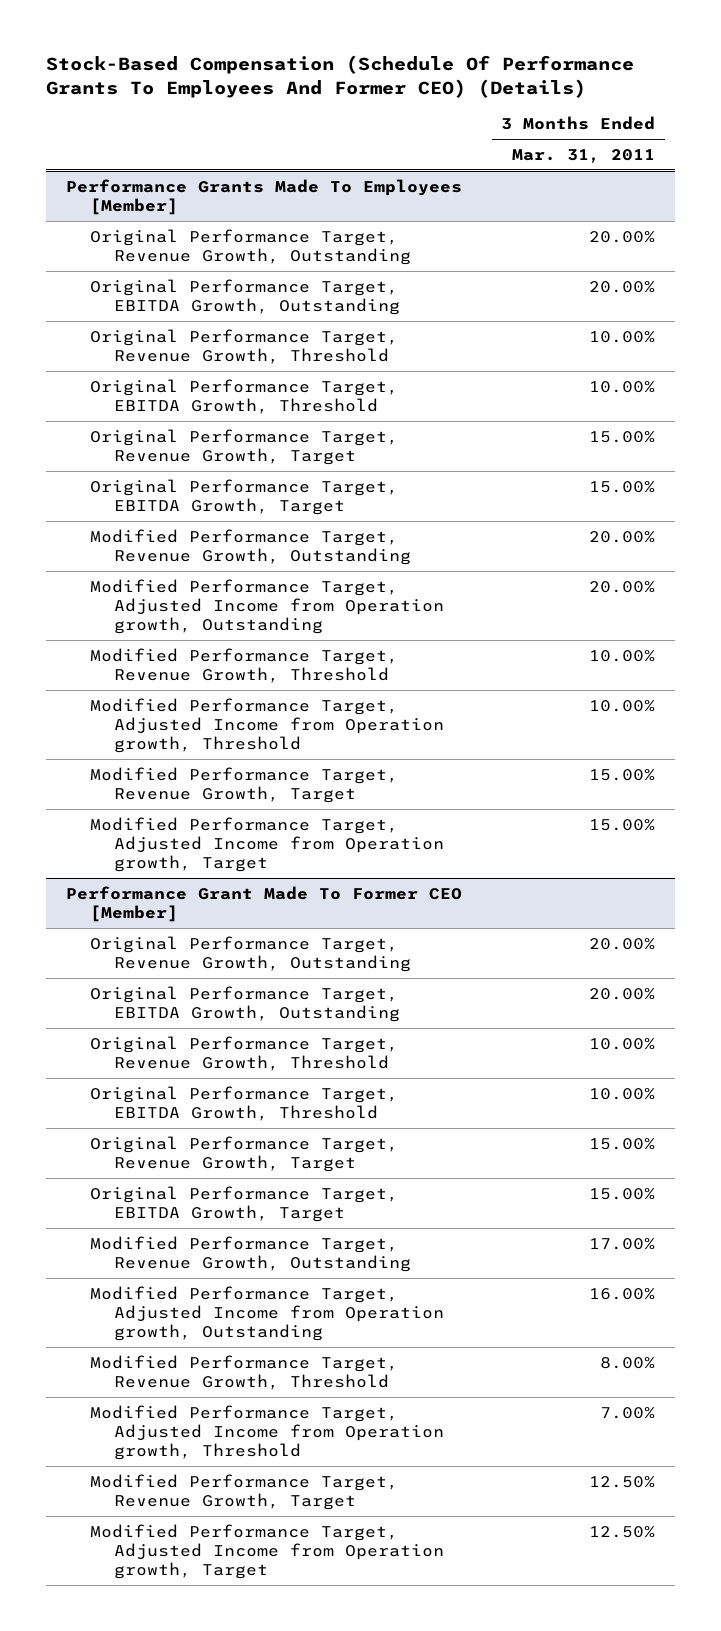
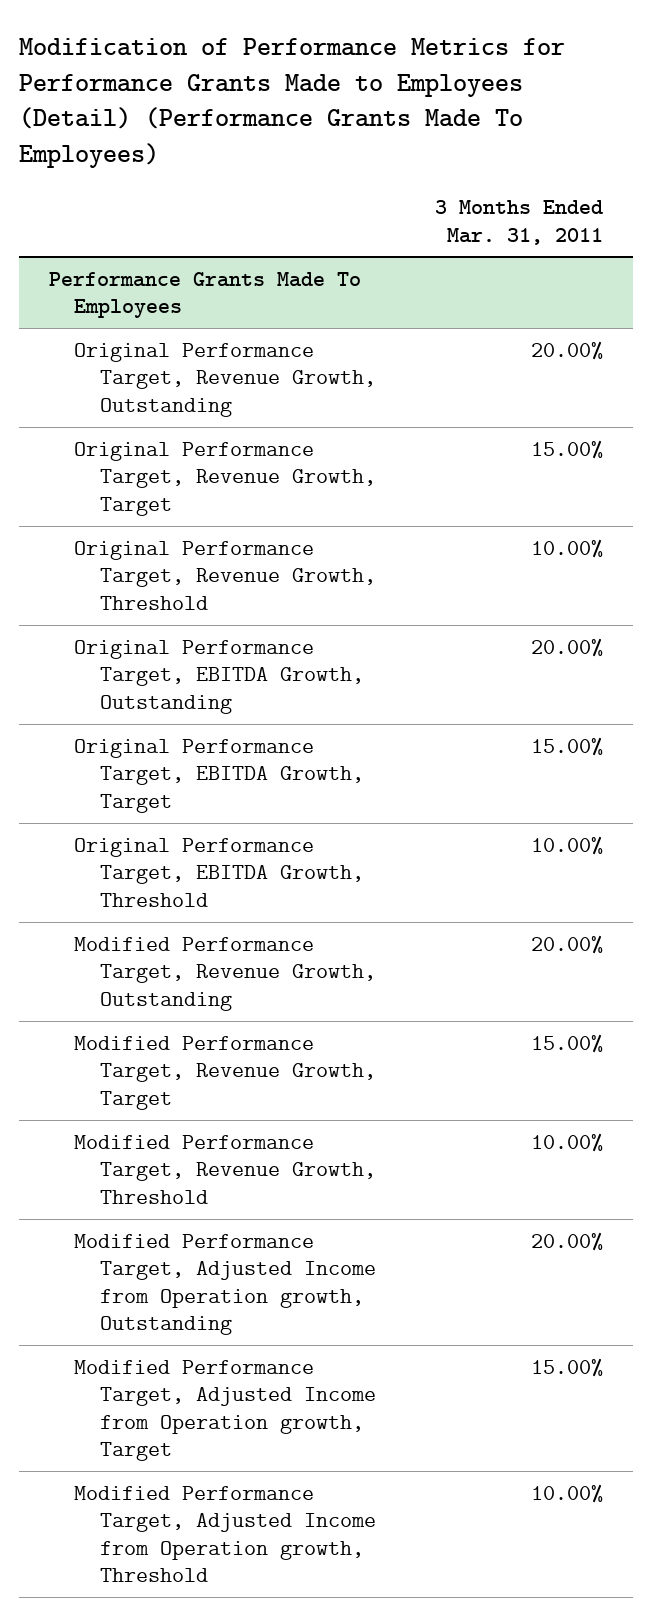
[46,54,635,98] Stock-Based Compensation (Schedule Of Performance Grants To Employees And Former CEO) (Details) -> [19,38,566,169] Modification of Performance Metrics for Performance Grants Made to Employees (Detail) (Performance Grants Made To Employees)
[65,178,462,215] Performance Grants Made To Employees [Member] -> [48,271,361,319] Performance Grants Made To Employees
[89,278,400,315] Original Performance Target, EBITDA Growth, Outstanding -> none
[89,328,398,364] Original Performance Target, Revenue Growth, Threshold -> none
[89,378,398,414] Original Performance Target, EBITDA Growth, Threshold -> none
none -> [74,540,376,610] Original Performance Target, Revenue Growth, Threshold
none -> [74,639,364,714] Original Performance Target, EBITDA Growth, Outstanding
none -> [74,837,364,907] Original Performance Target, EBITDA Growth, Threshold
[89,578,444,635] Modified Performance Target, Adjusted Income from Operation growth, Outstanding -> none
[89,647,398,683] Modified Performance Target, Revenue Growth, Threshold -> none
[89,697,444,754] Modified Performance Target, Adjusted Income from Operation growth, Threshold -> none
none -> [74,1134,376,1204] Modified Performance Target, Revenue Growth, Threshold
none -> [74,1233,376,1336] Modified Performance Target, Adjusted Income from Operation growth, Outstanding
[65,885,462,922] Performance Grant Made To Former CEO [Member] -> none
[89,935,411,972] Original Performance Target, Revenue Growth, Outstanding -> none
[89,985,400,1022] Original Performance Target, EBITDA Growth, Outstanding -> none
[89,1035,398,1071] Original Performance Target, Revenue Growth, Threshold -> none
[89,1085,398,1121] Original Performance Target, EBITDA Growth, Threshold -> none
[89,1135,398,1172] Original Performance Target, Revenue Growth, Target -> none
[89,1185,398,1222] Original Performance Target, EBITDA Growth, Target -> none
[89,1235,411,1272] Modified Performance Target, Revenue Growth, Outstanding -> none
[89,1285,444,1342] Modified Performance Target, Adjusted Income from Operation growth, Outstanding -> none
[89,1354,398,1390] Modified Performance Target, Revenue Growth, Threshold -> none
[89,1473,398,1510] Modified Performance Target, Revenue Growth, Target -> none
[89,1523,444,1580] Modified Performance Target, Adjusted Income from Operation growth, Target -> none
[600,1406,656,1419] 7.00% -> [531,1483,604,1503] 10.00%

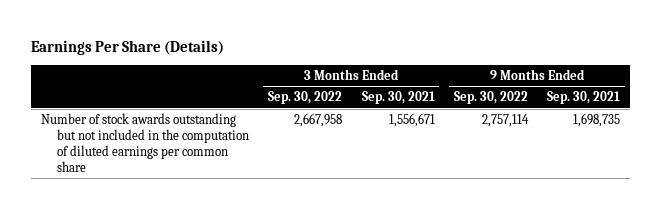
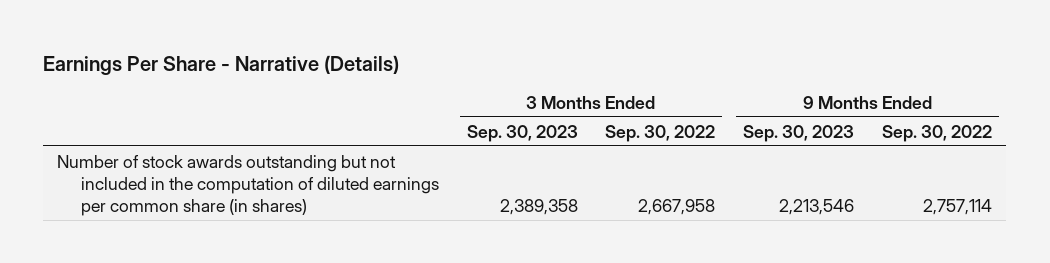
[31,39,225,55] Earnings Per Share (Details) -> [43,54,400,75] Earnings Per Share - Narrative (Details)
[361,91,435,105] Sep. 30, 2021 -> none
[547,91,621,105] Sep. 30, 2021 -> none
none -> [466,124,578,142] Sep. 30, 2023
none -> [743,124,855,142] Sep. 30, 2023
[41,113,249,172] Number of stock awards outstanding but not included in the computation of diluted earnings per common share -> [57,154,439,217] Number of stock awards outstanding but not included in the computation of diluted earnings per common share (in shares)

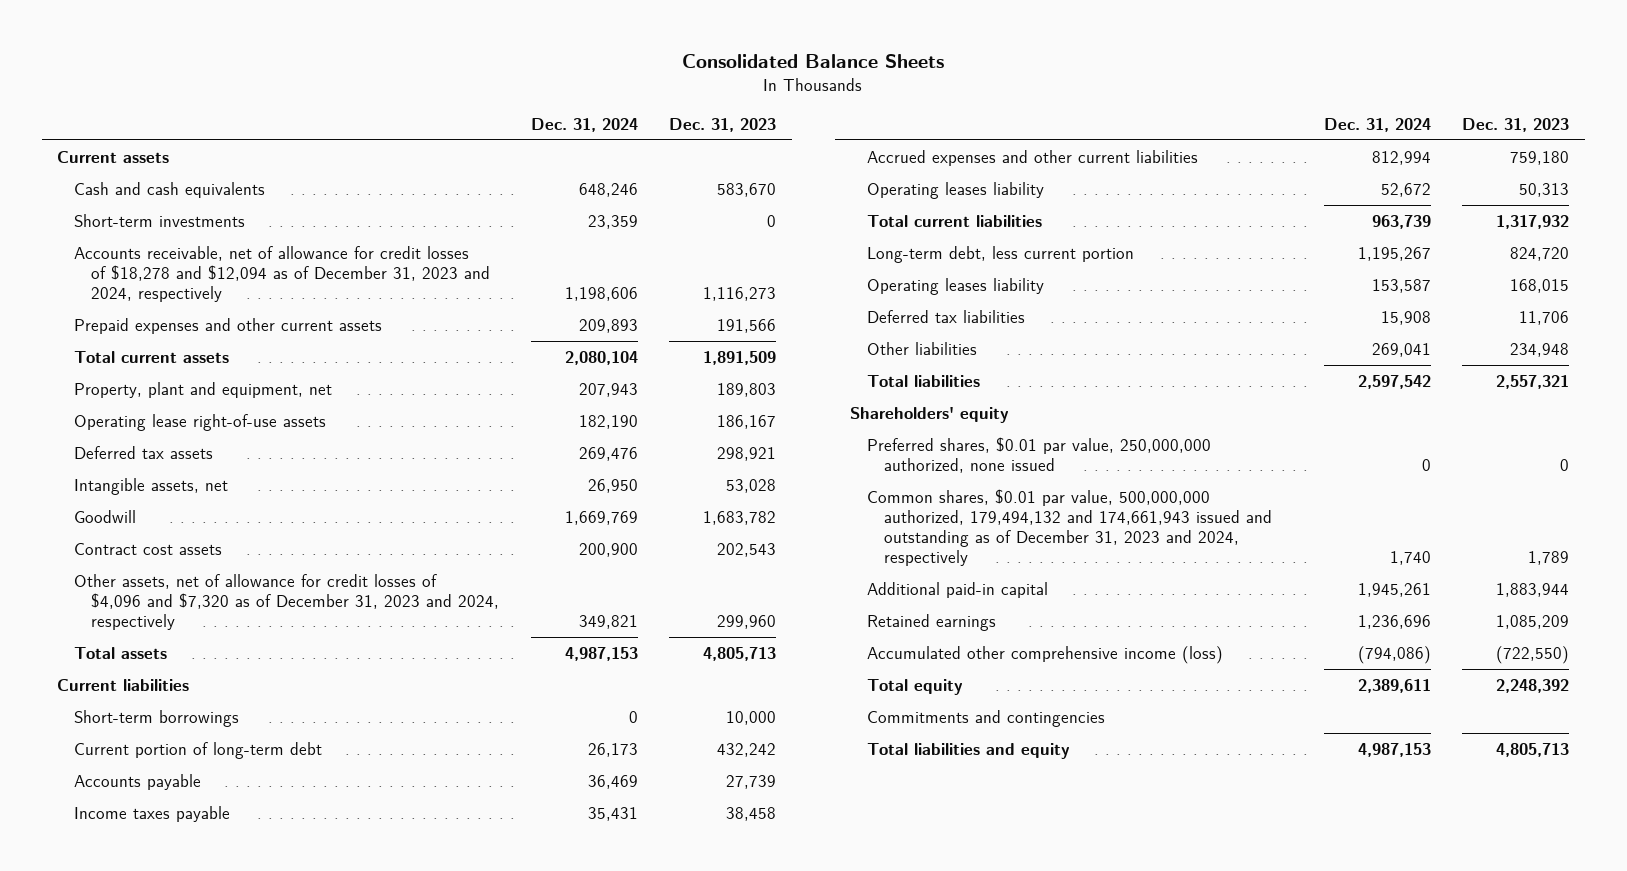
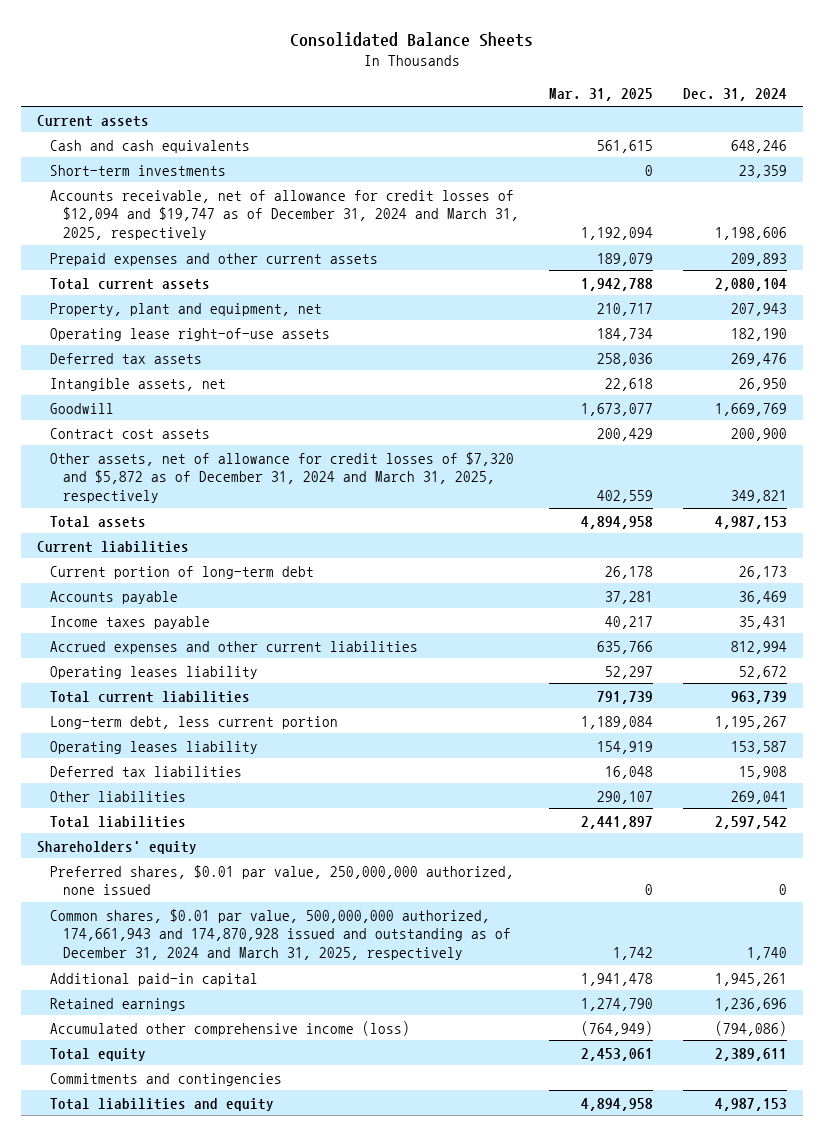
[669,117,777,132] Dec. 31, 2023 -> none
none -> [549,88,654,102] Mar. 31, 2025
[74,245,491,302] Accounts receivable, net of allowance for credit losses of $18,278 and $12,094 as of December 31, 2023 and 2024, respectively -> [49,189,519,241] Accounts receivable, net of allowance for credit losses of $12,094 and $19,747 as of December 31, 2024 and March 31, 2025, respectively
[74,573,500,630] Other assets, net of allowance for credit losses of $4,096 and $7,320 as of December 31, 2023 and 2024, respectively -> [49,451,514,504] Other assets, net of allowance for credit losses of $7,320 and $5,872 as of December 31, 2024 and March 31, 2025, respectively
[74,709,240,727] Short-term borrowings -> none
[867,488,1272,566] Common shares, $0.01 par value, 500,000,000 authorized, 179,494,132 and 174,661,943 issued and outstanding as of December 31, 2023 and 2024, respectively -> [49,908,511,961] Common shares, $0.01 par value, 500,000,000 authorized, 174,661,943 and 174,870,928 issued and outstanding as of December 31, 2024 and March 31, 2025, respectively

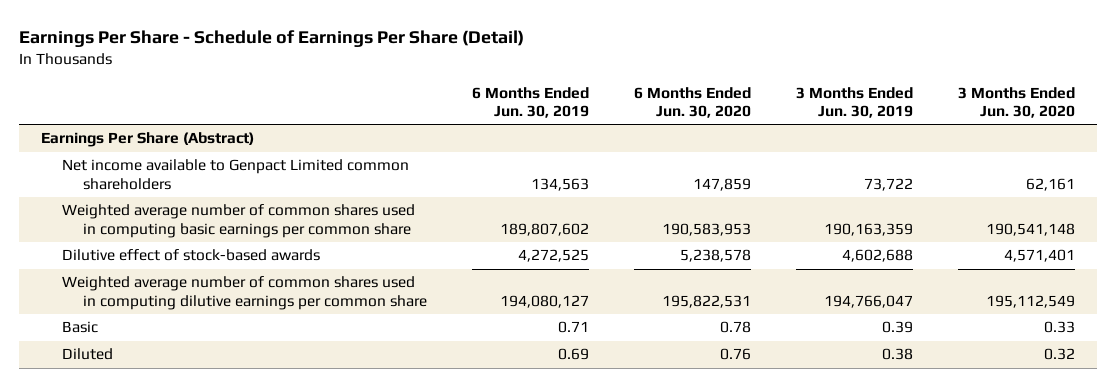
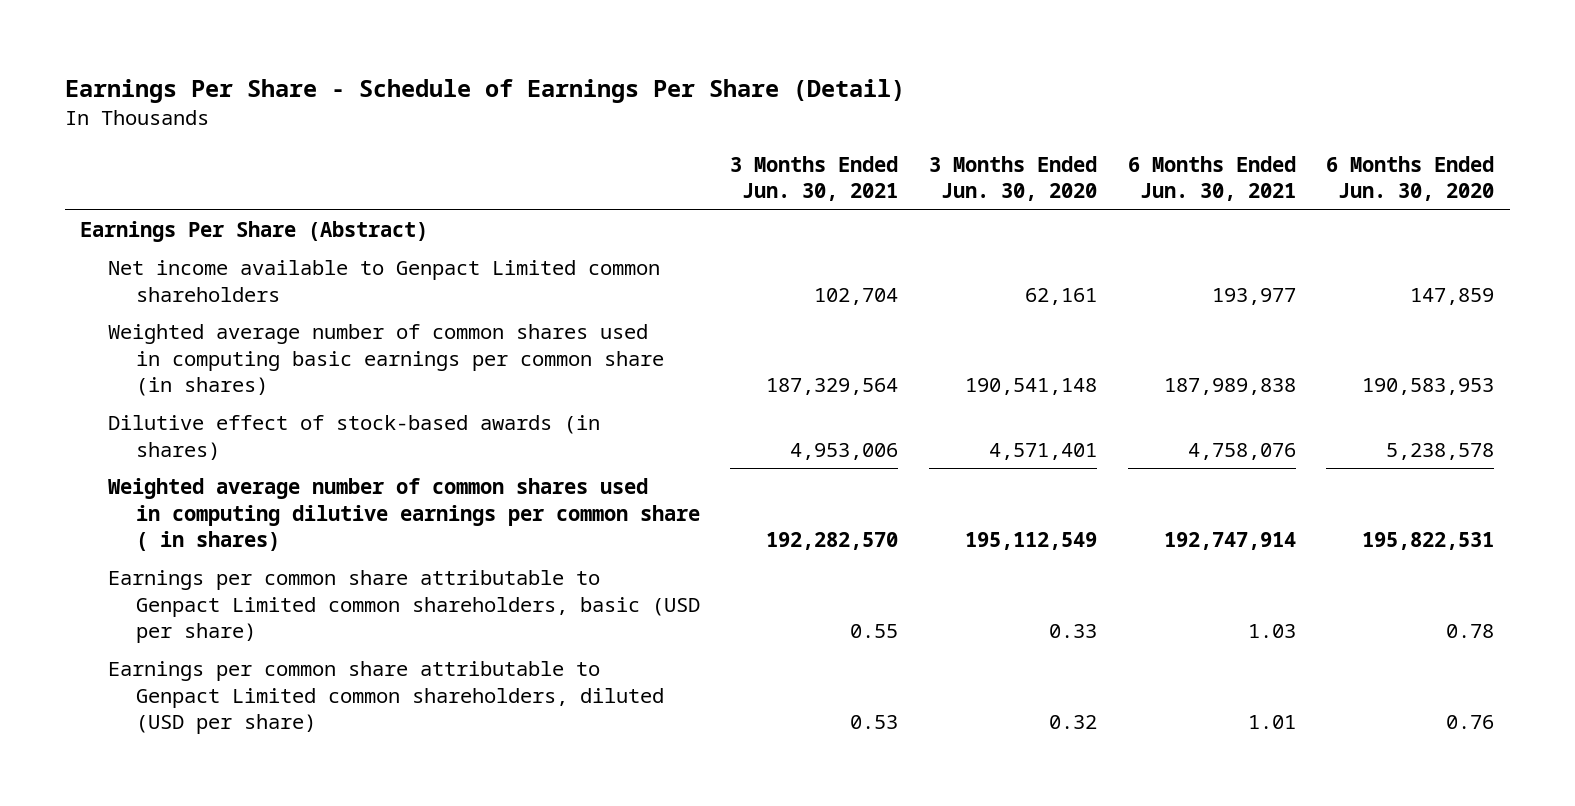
[471,86,589,119] 6 Months Ended Jun. 30, 2019 -> none
[795,86,913,119] 3 Months Ended Jun. 30, 2019 -> none
none -> [730,155,899,201] 3 Months Ended Jun. 30, 2021
none -> [1127,155,1296,201] 6 Months Ended Jun. 30, 2021
[61,204,415,238] Weighted average number of common shares used in computing basic earnings per common share -> [107,324,664,397] Weighted average number of common shares used in computing basic earnings per common share (in shares)
[61,249,320,262] Dilutive effect of stock-based awards -> [107,415,600,460] Dilutive effect of stock-based awards (in shares)
[61,276,427,310] Weighted average number of common shares used in computing dilutive earnings per common share -> [107,478,700,552] Weighted average number of common shares used in computing dilutive earnings per common share ( in shares)
[61,321,98,334] Basic -> [107,570,700,644] Earnings per common share attributable to Genpact Limited common shareholders, basic (USD per share)
[61,348,113,361] Diluted -> [107,661,664,735] Earnings per common share attributable to Genpact Limited common shareholders, diluted (USD per share)

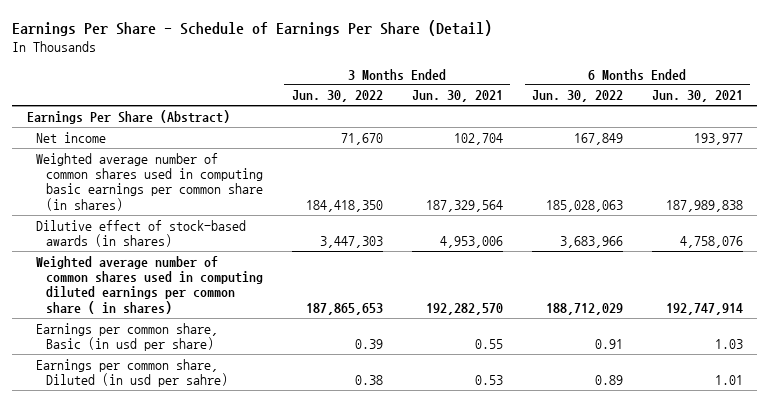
[928,155,1097,201] 3 Months Ended Jun. 30, 2020 -> none
[1326,155,1495,201] 6 Months Ended Jun. 30, 2020 -> none
none -> [291,90,383,103] Jun. 30, 2022
none -> [531,90,623,103] Jun. 30, 2022
[107,260,660,302] Net income available to Genpact Limited common shareholders -> [36,131,107,143] Net income
[107,478,700,552] Weighted average number of common shares used in computing dilutive earnings per common share ( in shares) -> [36,255,263,314] Weighted average number of common shares used in computing diluted earnings per common share ( in shares)
[107,570,700,644] Earnings per common share attributable to Genpact Limited common shareholders, basic (USD per share) -> [36,322,219,351] Earnings per common share, Basic (in usd per share)
[107,661,664,735] Earnings per common share attributable to Genpact Limited common shareholders, diluted (USD per share) -> [36,358,228,387] Earnings per common share, Diluted (in usd per sahre)

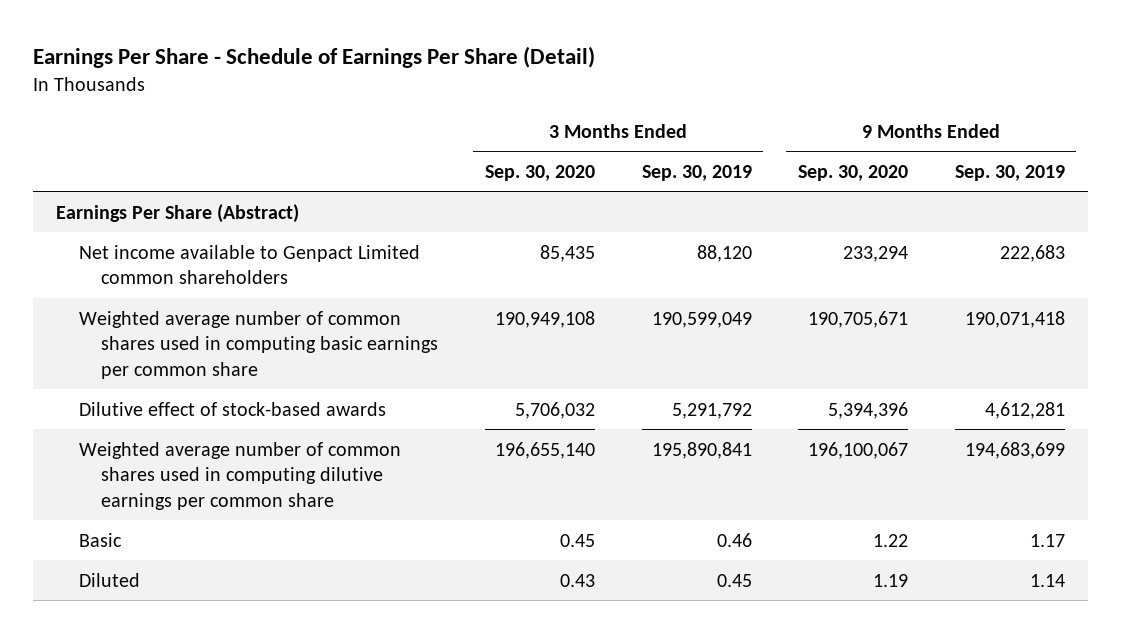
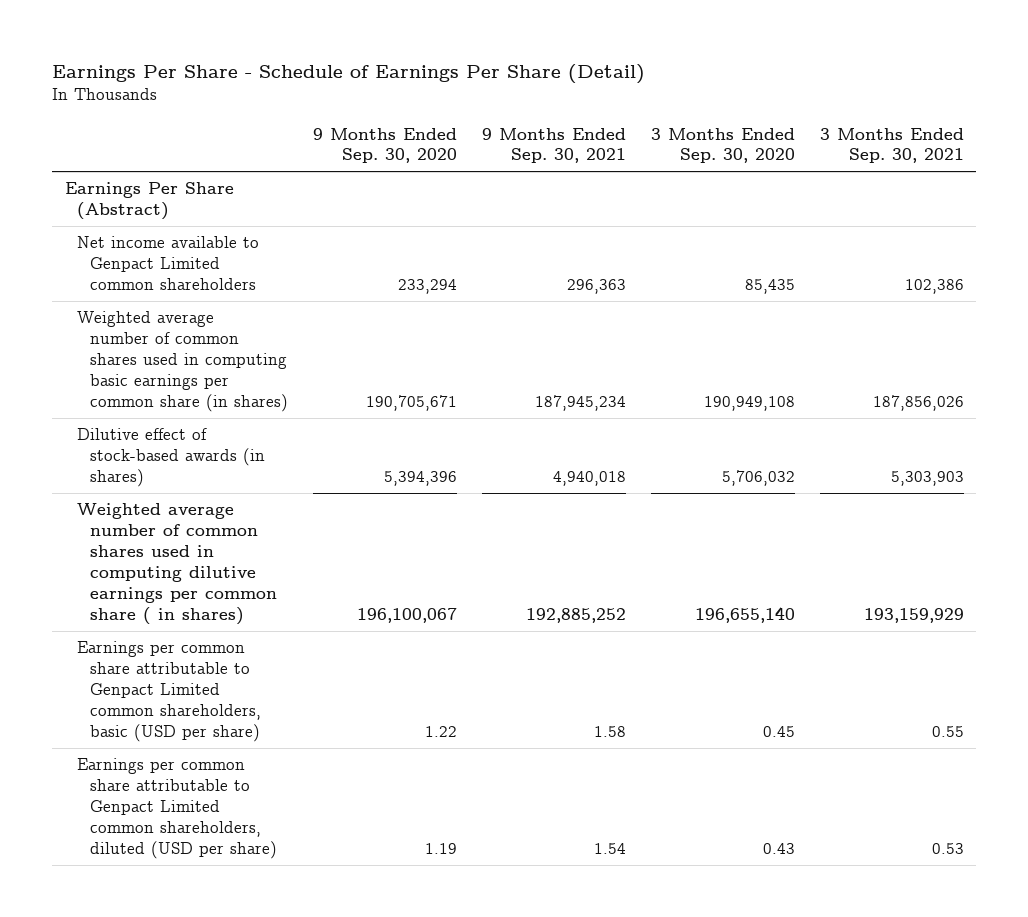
[641,165,752,182] Sep. 30, 2019 -> none
[954,165,1065,182] Sep. 30, 2019 -> none
none -> [481,127,626,164] 9 Months Ended Sep. 30, 2021
none -> [819,127,964,164] 3 Months Ended Sep. 30, 2021
[78,310,439,379] Weighted average number of common shares used in computing basic earnings per common share -> [77,311,288,413] Weighted average number of common shares used in computing basic earnings per common share (in shares)
[78,401,386,416] Dilutive effect of stock-based awards -> [77,428,265,488] Dilutive effect of stock-based awards (in shares)
[78,441,401,510] Weighted average number of common shares used in computing dilutive earnings per common share -> [77,503,277,626] Weighted average number of common shares used in computing dilutive earnings per common share ( in shares)
[78,532,122,547] Basic -> [77,641,261,743] Earnings per common share attributable to Genpact Limited common shareholders, basic (USD per share)
[78,572,140,587] Diluted -> [77,758,277,860] Earnings per common share attributable to Genpact Limited common shareholders, diluted (USD per share)

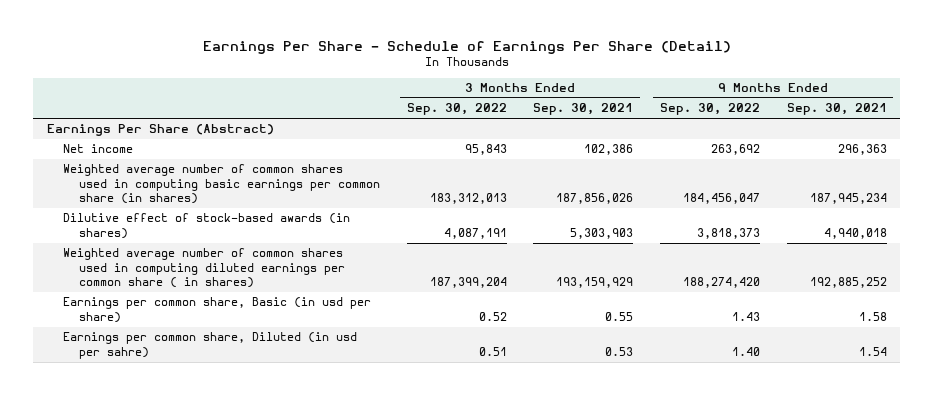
[312,127,457,164] 9 Months Ended Sep. 30, 2020 -> none
[650,127,795,164] 3 Months Ended Sep. 30, 2020 -> none
none -> [406,103,507,116] Sep. 30, 2022
none -> [660,103,761,116] Sep. 30, 2022
[77,236,260,291] Net income available to Genpact Limited common shareholders -> [62,144,133,154] Net income
[77,503,277,626] Weighted average number of common shares used in computing dilutive earnings per common share ( in shares) -> [62,248,346,289] Weighted average number of common shares used in computing diluted earnings per common share ( in shares)
[77,641,261,743] Earnings per common share attributable to Genpact Limited common shareholders, basic (USD per share) -> [62,297,371,323] Earnings per common share, Basic (in usd per share)
[77,758,277,860] Earnings per common share attributable to Genpact Limited common shareholders, diluted (USD per share) -> [62,332,357,359] Earnings per common share, Diluted (in usd per sahre)

